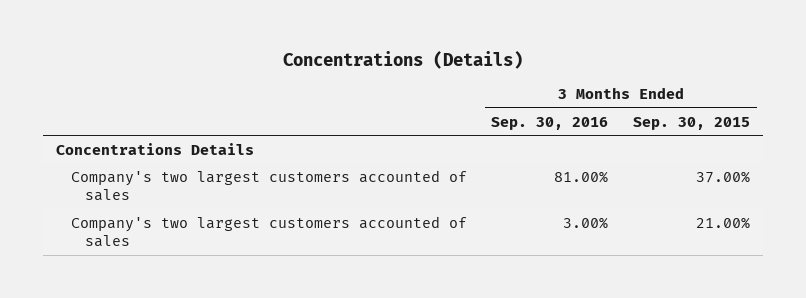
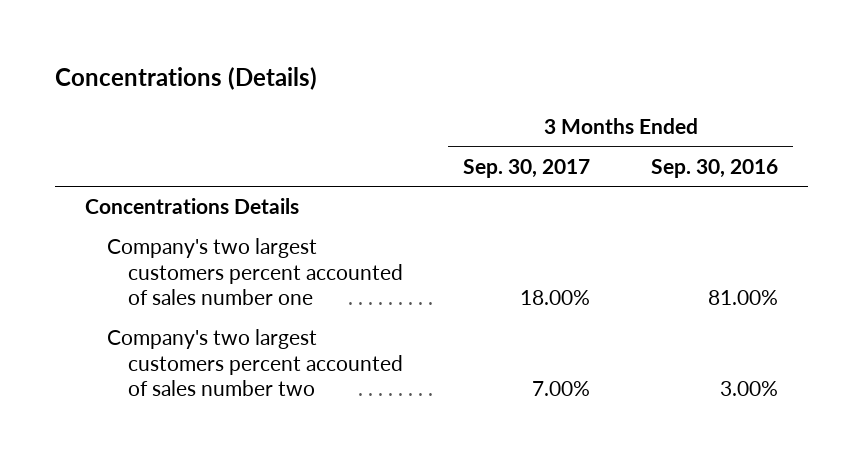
[633,116,751,130] Sep. 30, 2015 -> none
none -> [463,158,591,178] Sep. 30, 2017
[70,169,467,202] Company's two largest customers accounted of sales -> [106,238,404,306] Company's two largest customers percent accounted of sales number one
[70,215,467,248] Company's two largest customers accounted of sales -> [106,329,404,397] Company's two largest customers percent accounted of sales number two

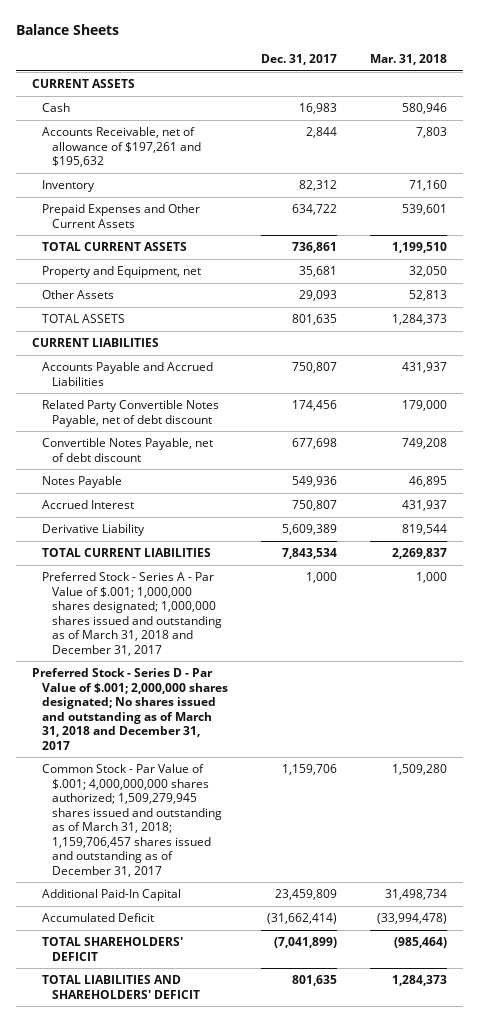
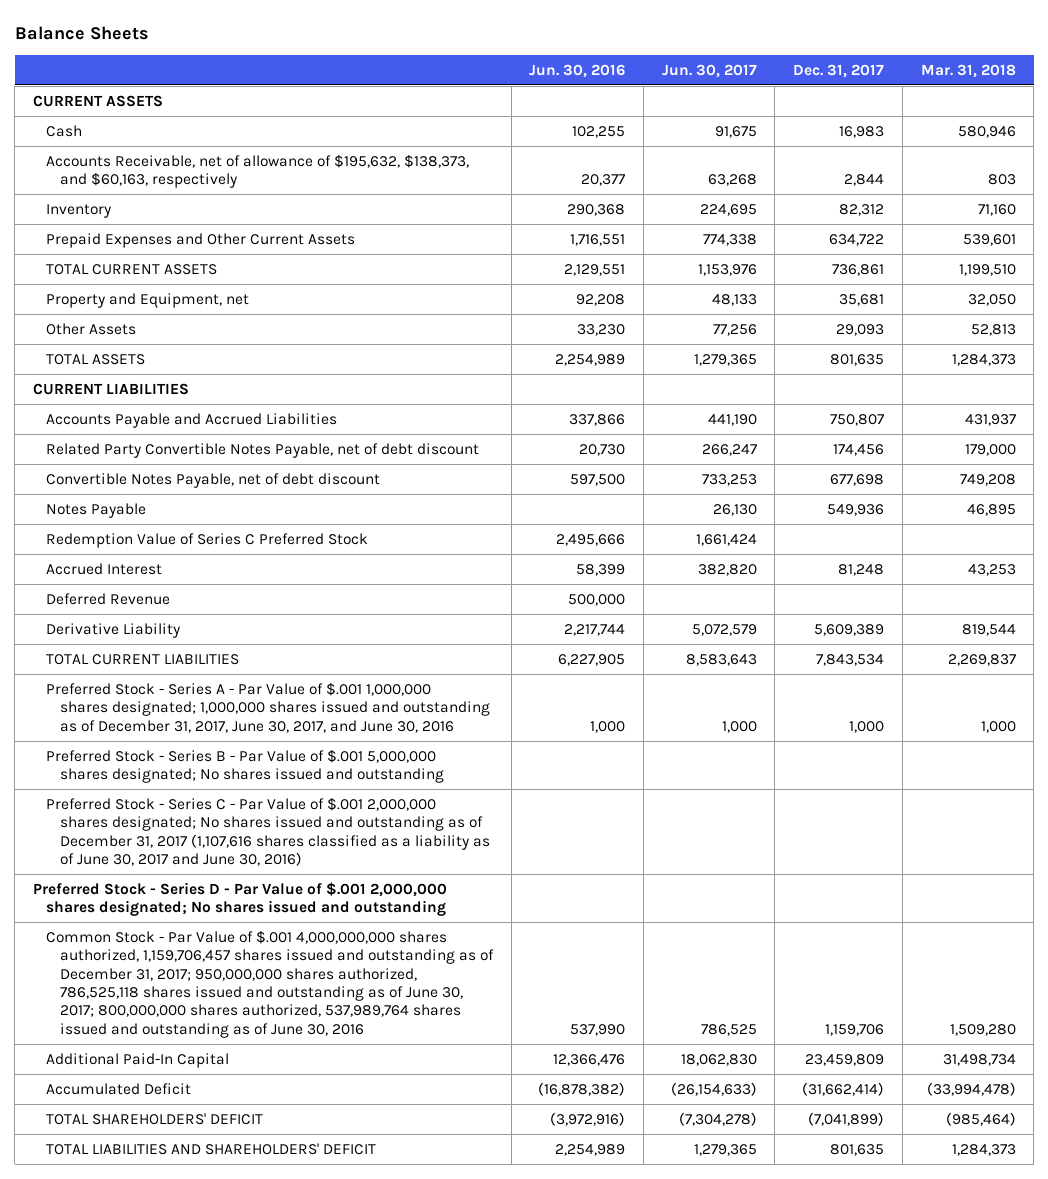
none -> [529,63,626,78] Jun. 30, 2016
none -> [661,63,757,78] Jun. 30, 2017
[42,127,202,168] Accounts Receivable, net of allowance of $197,261 and $195,632 -> [46,153,470,189] Accounts Receivable, net of allowance of $195,632, $138,373, and $60,163, respectively
[415,127,447,139] 7,803 -> [987,174,1016,186] 803
none -> [46,532,369,548] Redemption Value of Series C Preferred Stock
[291,500,337,512] 750,807 -> [838,563,885,576] 81,248
[401,500,447,512] 431,937 -> [967,563,1016,576] 43,253
none -> [46,592,171,605] Deferred Revenue
[42,572,223,656] Preferred Stock - Series A - Par Value of $.001; 1,000,000 shares designated; 1,000,000 shares issued and outstanding as of March 31, 2018 and December 31, 2017 -> [46,681,491,733] Preferred Stock - Series A - Par Value of $.001 1,000,000 shares designated; 1,000,000 shares issued and outstanding as of December 31, 2017, June 30, 2017, and June 30, 2016
none -> [46,748,445,784] Preferred Stock - Series B - Par Value of $.001 5,000,000 shares designated; No shares issued and outstanding
none -> [46,796,491,867] Preferred Stock - Series C - Par Value of $.001 2,000,000 shares designated; No shares issued and outstanding as of December 31, 2017 (1,107,616 shares classified as a liability as of June 30, 2017 and June 30, 2016)
[32,668,229,750] Preferred Stock - Series D - Par Value of $.001; 2,000,000 shares designated; No shares issued and outstanding as of March 31, 2018 and December 31, 2017 -> [32,881,447,917] Preferred Stock - Series D - Par Value of $.001 2,000,000 shares designated; No shares issued and outstanding
[42,764,223,877] Common Stock - Par Value of $.001; 4,000,000,000 shares authorized; 1,509,279,945 shares issued and outstanding as of March 31, 2018; 1,159,706,457 shares issued and outstanding as of December 31, 2017 -> [46,929,495,1038] Common Stock - Par Value of $.001 4,000,000,000 shares authorized, 1,159,706,457 shares issued and outstanding as of December 31, 2017; 950,000,000 shares authorized, 786,525,118 shares issued and outstanding as of June 30, 2017; 800,000,000 shares authorized, 537,989,764 shares issued and outstanding as of June 30, 2016

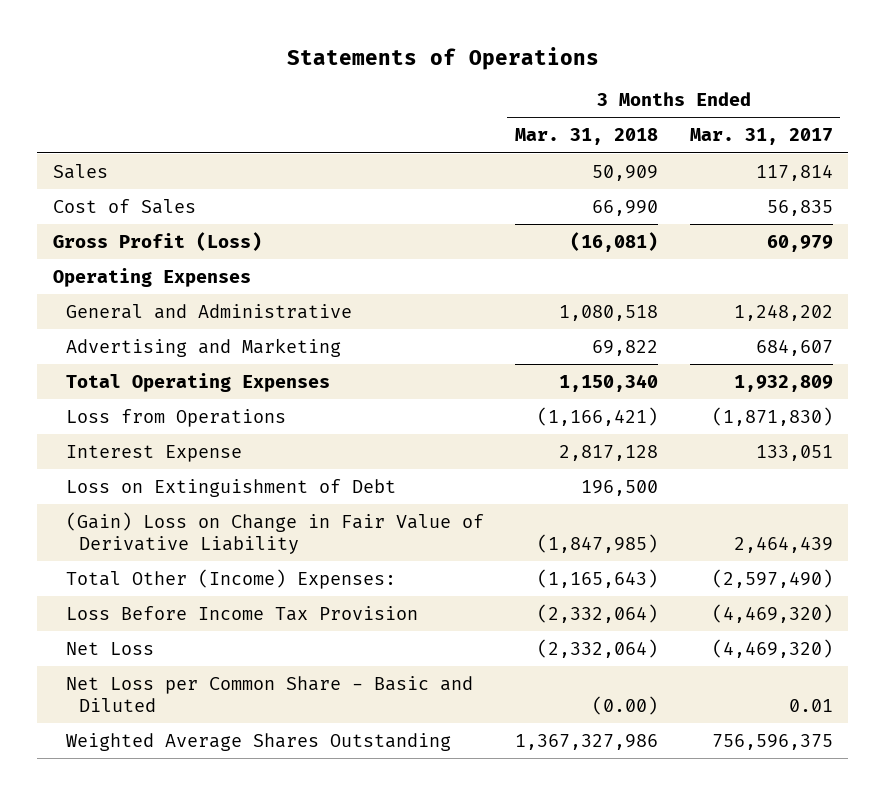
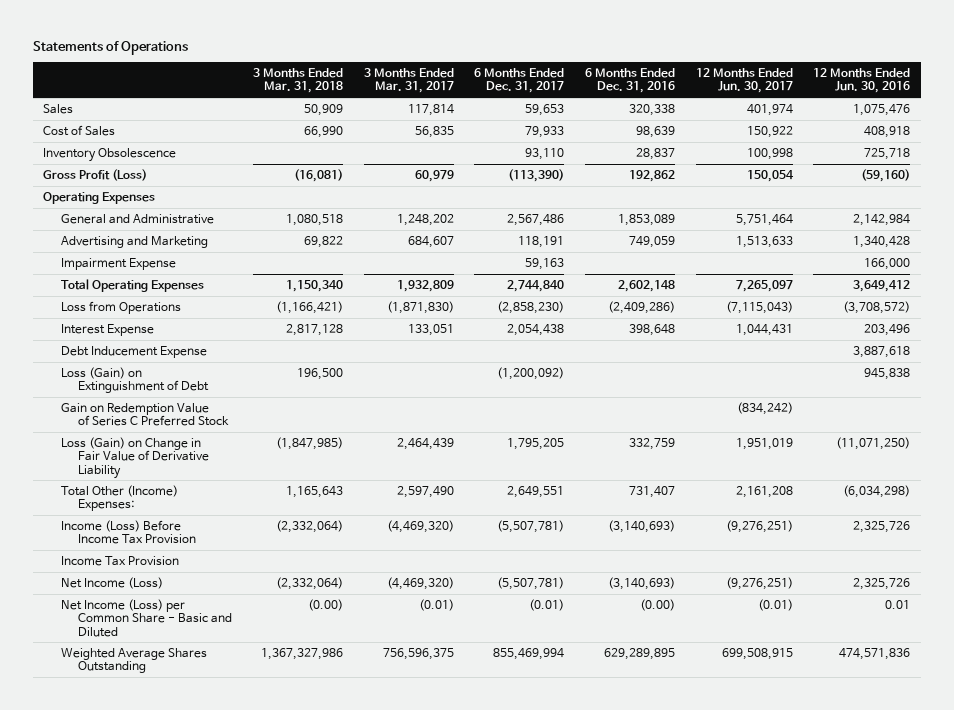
none -> [474,68,565,94] 6 Months Ended Dec. 31, 2017
none -> [585,68,676,94] 6 Months Ended Dec. 31, 2016
none -> [695,68,793,94] 12 Months Ended Jun. 30, 2017
none -> [813,68,911,94] 12 Months Ended Jun. 30, 2016
none -> [43,147,177,162] Inventory Obsolescence
none -> [60,257,176,270] Impairment Expense
none -> [60,345,207,358] Debt Inducement Expense
[65,478,396,497] Loss on Extinguishment of Debt -> [60,366,210,394] Loss (Gain) on Extinguishment of Debt
none -> [60,402,230,427] Gain on Redemption Value of Series C Preferred Stock
[65,511,484,554] (Gain) Loss on Change in Fair Value of Derivative Liability -> [60,436,210,479] Loss (Gain) on Change in Fair Value of Derivative Liability
[537,568,659,588] (1,165,643) -> [285,485,343,498] 1,165,643
[711,568,833,588] (2,597,490) -> [396,485,454,498] 2,597,490
[65,605,418,621] Loss Before Income Tax Provision -> [60,519,197,545] Income (Loss) Before Income Tax Provision
none -> [60,555,179,566] Income Tax Provision
[65,641,154,655] Net Loss -> [60,576,163,589] Net Income (Loss)
[65,675,473,712] Net Loss per Common Share - Basic and Diluted -> [60,598,233,637] Net Income (Loss) per Common Share - Basic and Diluted
[788,698,833,712] 0.01 -> [418,598,454,611] (0.01)

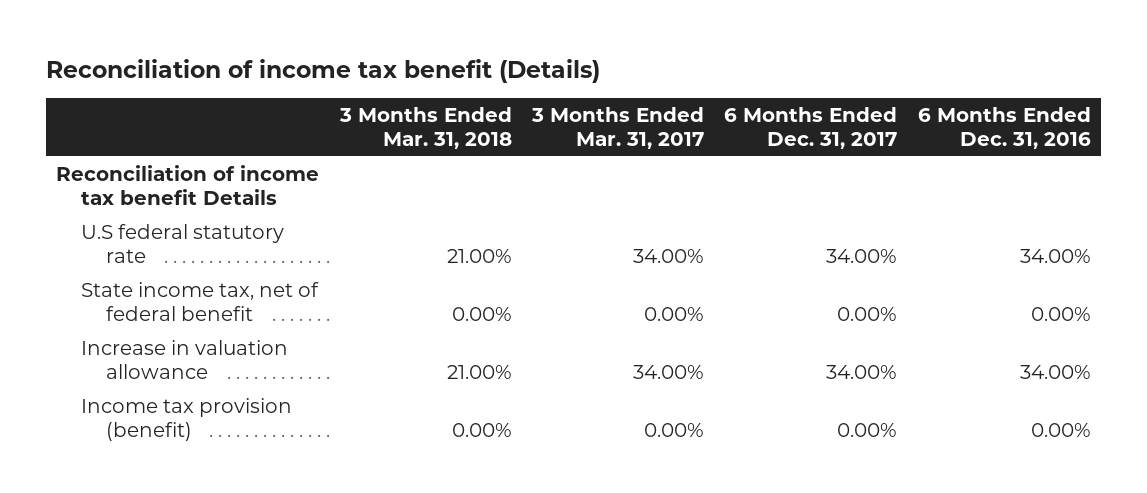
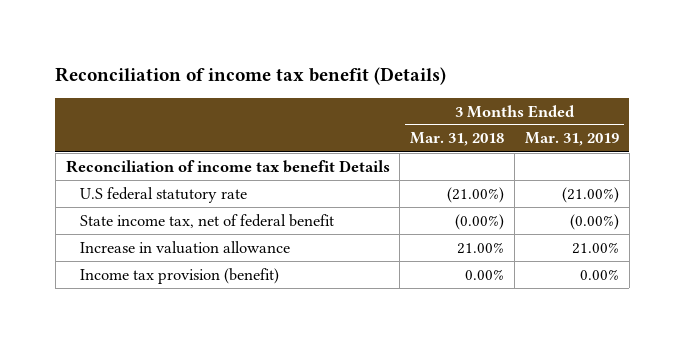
[531,106,705,149] 3 Months Ended Mar. 31, 2017 -> none
[724,106,898,149] 6 Months Ended Dec. 31, 2017 -> none
[917,106,1091,149] 6 Months Ended Dec. 31, 2016 -> none
none -> [524,132,619,147] Mar. 31, 2019
[446,249,512,264] 21.00% -> [447,186,505,203] (21.00%)
[451,307,512,322] 0.00% -> [455,213,505,230] (0.00%)

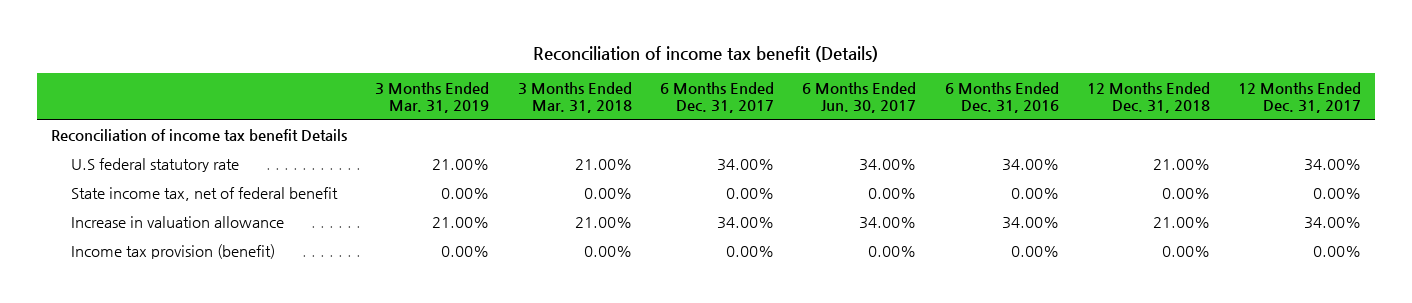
none -> [659,81,774,114] 6 Months Ended Dec. 31, 2017
none -> [802,81,917,114] 6 Months Ended Jun. 30, 2017
none -> [944,81,1059,114] 6 Months Ended Dec. 31, 2016
none -> [1086,81,1210,114] 12 Months Ended Dec. 31, 2018
none -> [1238,81,1362,114] 12 Months Ended Dec. 31, 2017
[447,186,505,203] (21.00%) -> [574,159,632,171] 21.00%
[561,186,619,203] (21.00%) -> [432,159,490,171] 21.00%
[455,213,505,230] (0.00%) -> [583,188,632,200] 0.00%
[569,213,619,230] (0.00%) -> [441,188,490,200] 0.00%

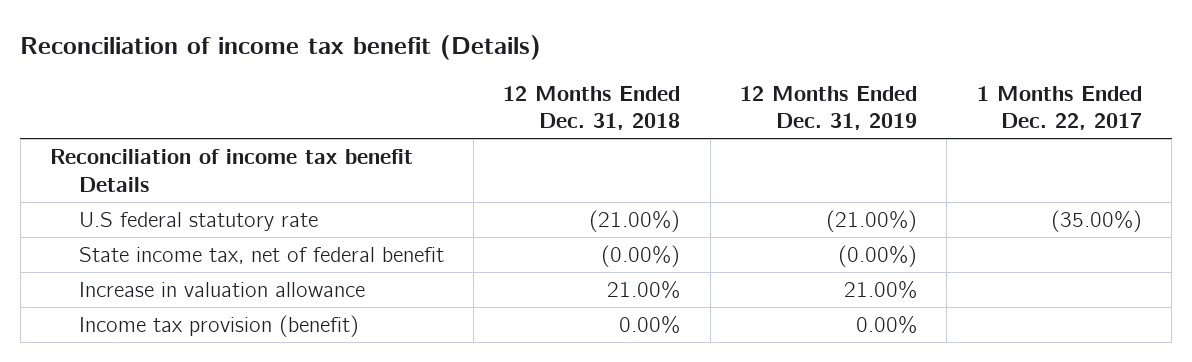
[375,81,490,114] 3 Months Ended Mar. 31, 2019 -> none
[517,81,632,114] 3 Months Ended Mar. 31, 2018 -> none
[659,81,774,114] 6 Months Ended Dec. 31, 2017 -> none
[802,81,917,114] 6 Months Ended Jun. 30, 2017 -> none
[944,81,1059,114] 6 Months Ended Dec. 31, 2016 -> none
[1238,81,1362,114] 12 Months Ended Dec. 31, 2017 -> none
none -> [740,85,918,131] 12 Months Ended Dec. 31, 2019
none -> [976,85,1142,131] 1 Months Ended Dec. 22, 2017
[1152,159,1210,171] 21.00% -> [589,210,681,233] (21.00%)
[1161,188,1210,200] 0.00% -> [601,245,681,268] (0.00%)

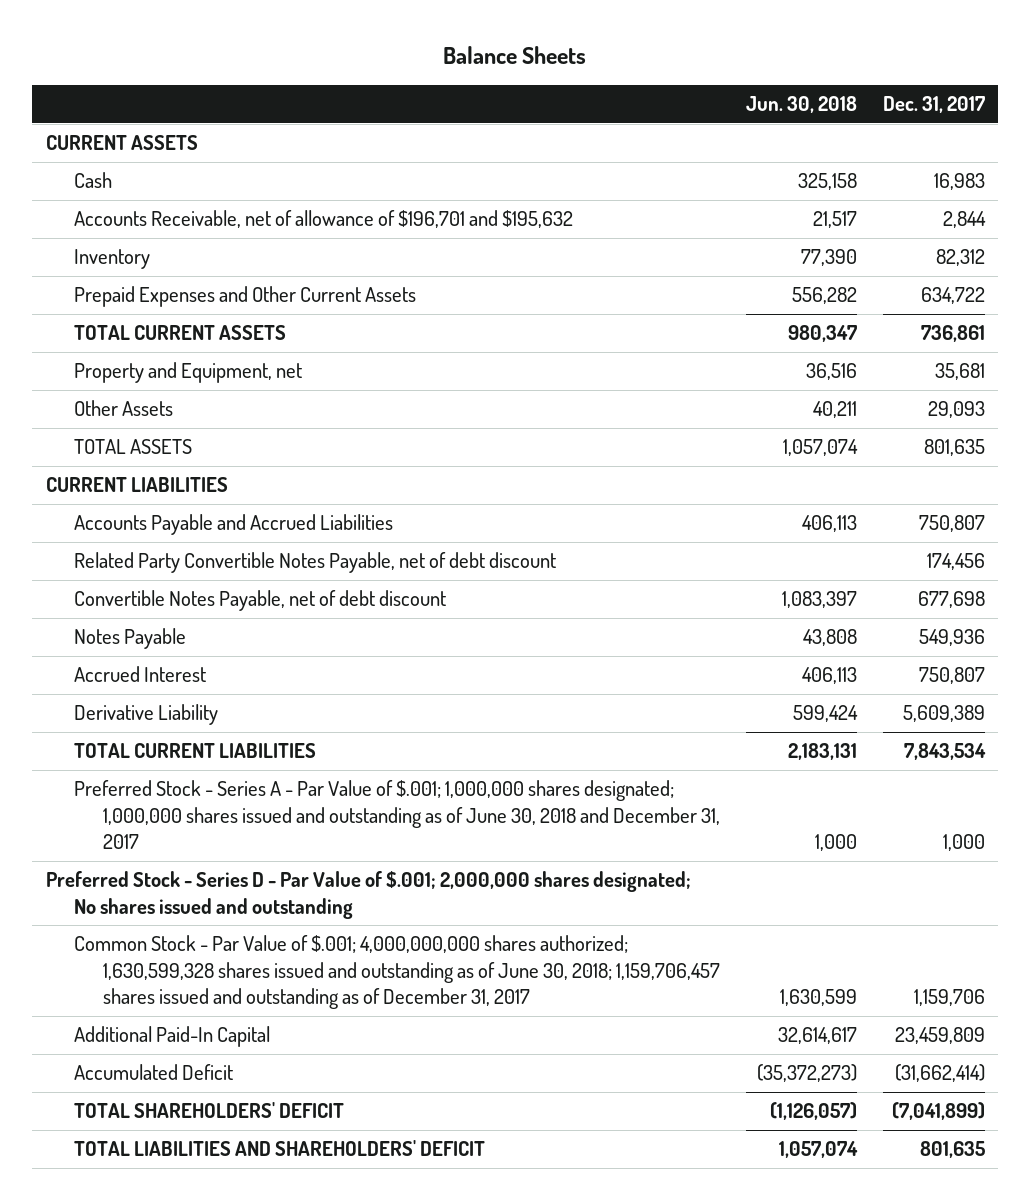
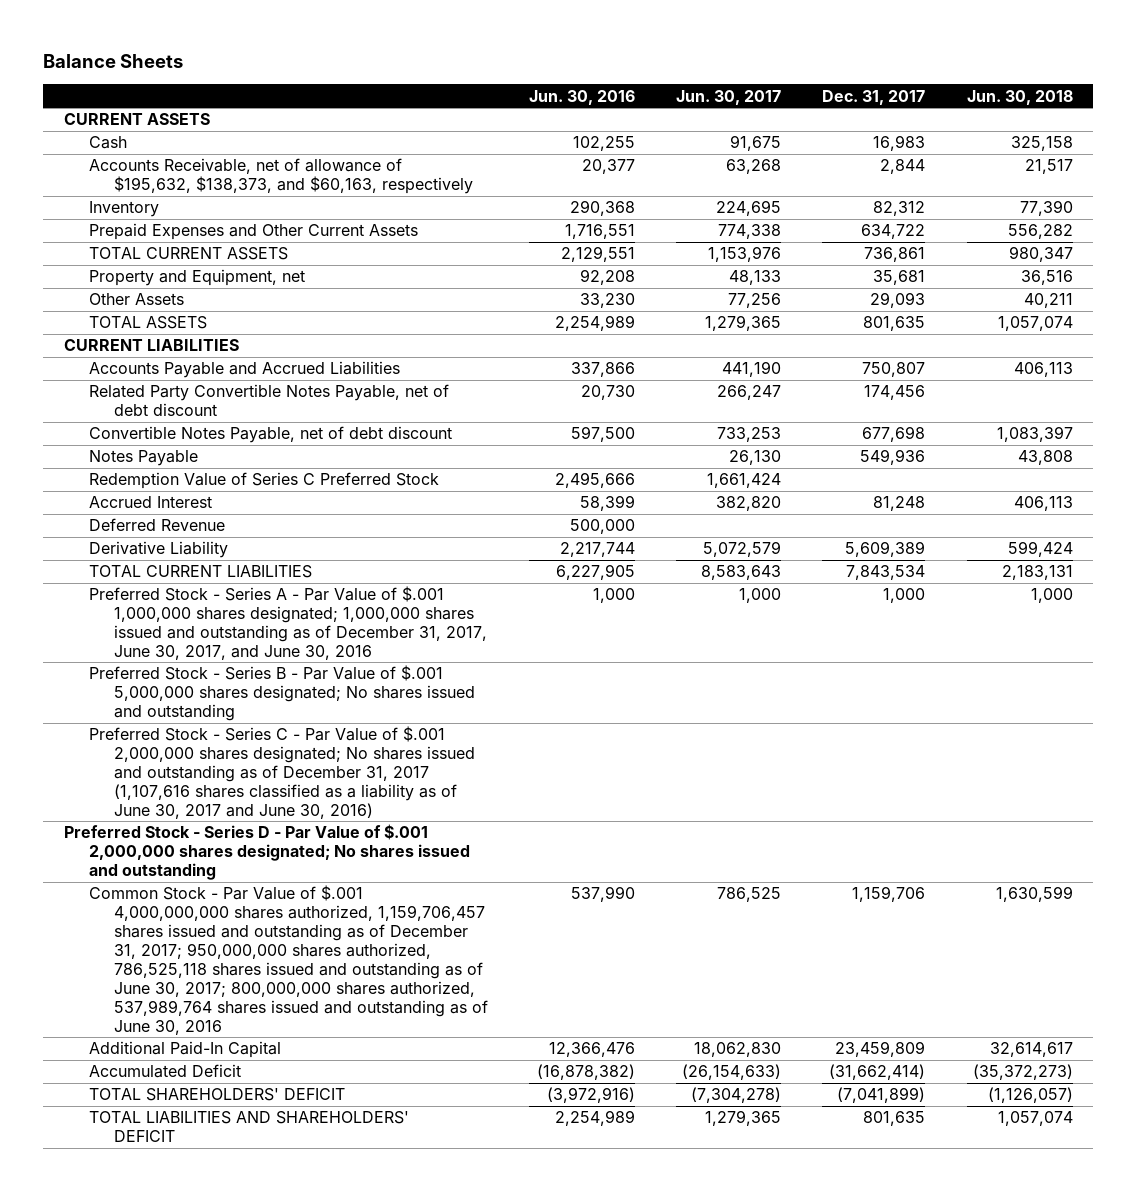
none -> [528,89,635,105] Jun. 30, 2016
none -> [676,89,782,105] Jun. 30, 2017
[74,210,574,229] Accounts Receivable, net of allowance of $196,701 and $195,632 -> [88,158,473,195] Accounts Receivable, net of allowance of $195,632, $138,373, and $60,163, respectively
none -> [88,472,439,490] Redemption Value of Series C Preferred Stock
[918,667,985,685] 750,807 -> [873,496,926,512] 81,248
none -> [88,518,225,532] Deferred Revenue
[74,780,720,850] Preferred Stock - Series A - Par Value of $.001; 1,000,000 shares designated; 1,000,000 shares issued and outstanding as of June 30, 2018 and December 31, 2017 -> [88,586,487,660] Preferred Stock - Series A - Par Value of $.001 1,000,000 shares designated; 1,000,000 shares issued and outstanding as of December 31, 2017, June 30, 2017, and June 30, 2016
none -> [88,665,475,722] Preferred Stock - Series B - Par Value of $.001 5,000,000 shares designated; No shares issued and outstanding
none -> [88,726,475,819] Preferred Stock - Series C - Par Value of $.001 2,000,000 shares designated; No shares issued and outstanding as of December 31, 2017 (1,107,616 shares classified as a liability as of June 30, 2017 and June 30, 2016)
[45,871,691,919] Preferred Stock - Series D - Par Value of $.001; 2,000,000 shares designated; No shares issued and outstanding -> [63,824,470,881] Preferred Stock - Series D - Par Value of $.001 2,000,000 shares designated; No shares issued and outstanding
[74,935,720,1010] Common Stock - Par Value of $.001; 4,000,000,000 shares authorized; 1,630,599,328 shares issued and outstanding as of June 30, 2018; 1,159,706,457 shares issued and outstanding as of December 31, 2017 -> [88,885,488,1035] Common Stock - Par Value of $.001 4,000,000,000 shares authorized, 1,159,706,457 shares issued and outstanding as of December 31, 2017; 950,000,000 shares authorized, 786,525,118 shares issued and outstanding as of June 30, 2017; 800,000,000 shares authorized, 537,989,764 shares issued and outstanding as of June 30, 2016

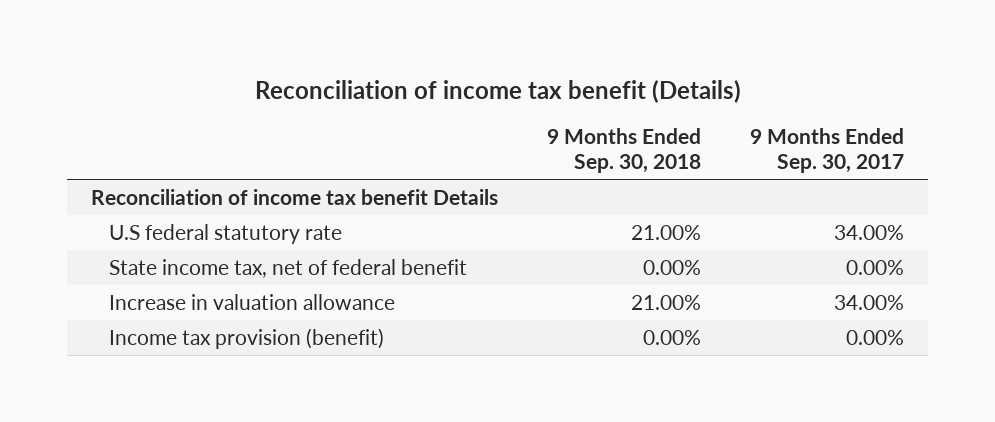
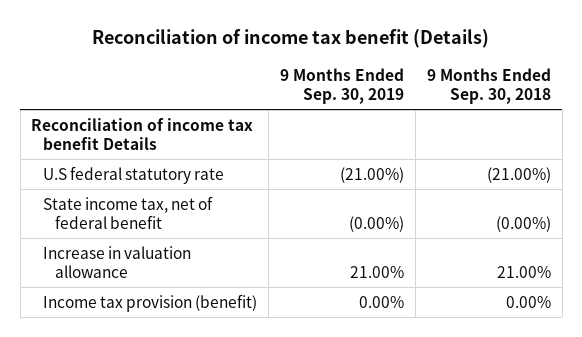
[749,127,904,173] 9 Months Ended Sep. 30, 2017 -> none
none -> [279,67,404,104] 9 Months Ended Sep. 30, 2019
[631,224,702,240] 21.00% -> [486,166,551,183] (21.00%)
[643,259,702,275] 0.00% -> [495,215,551,232] (0.00%)

